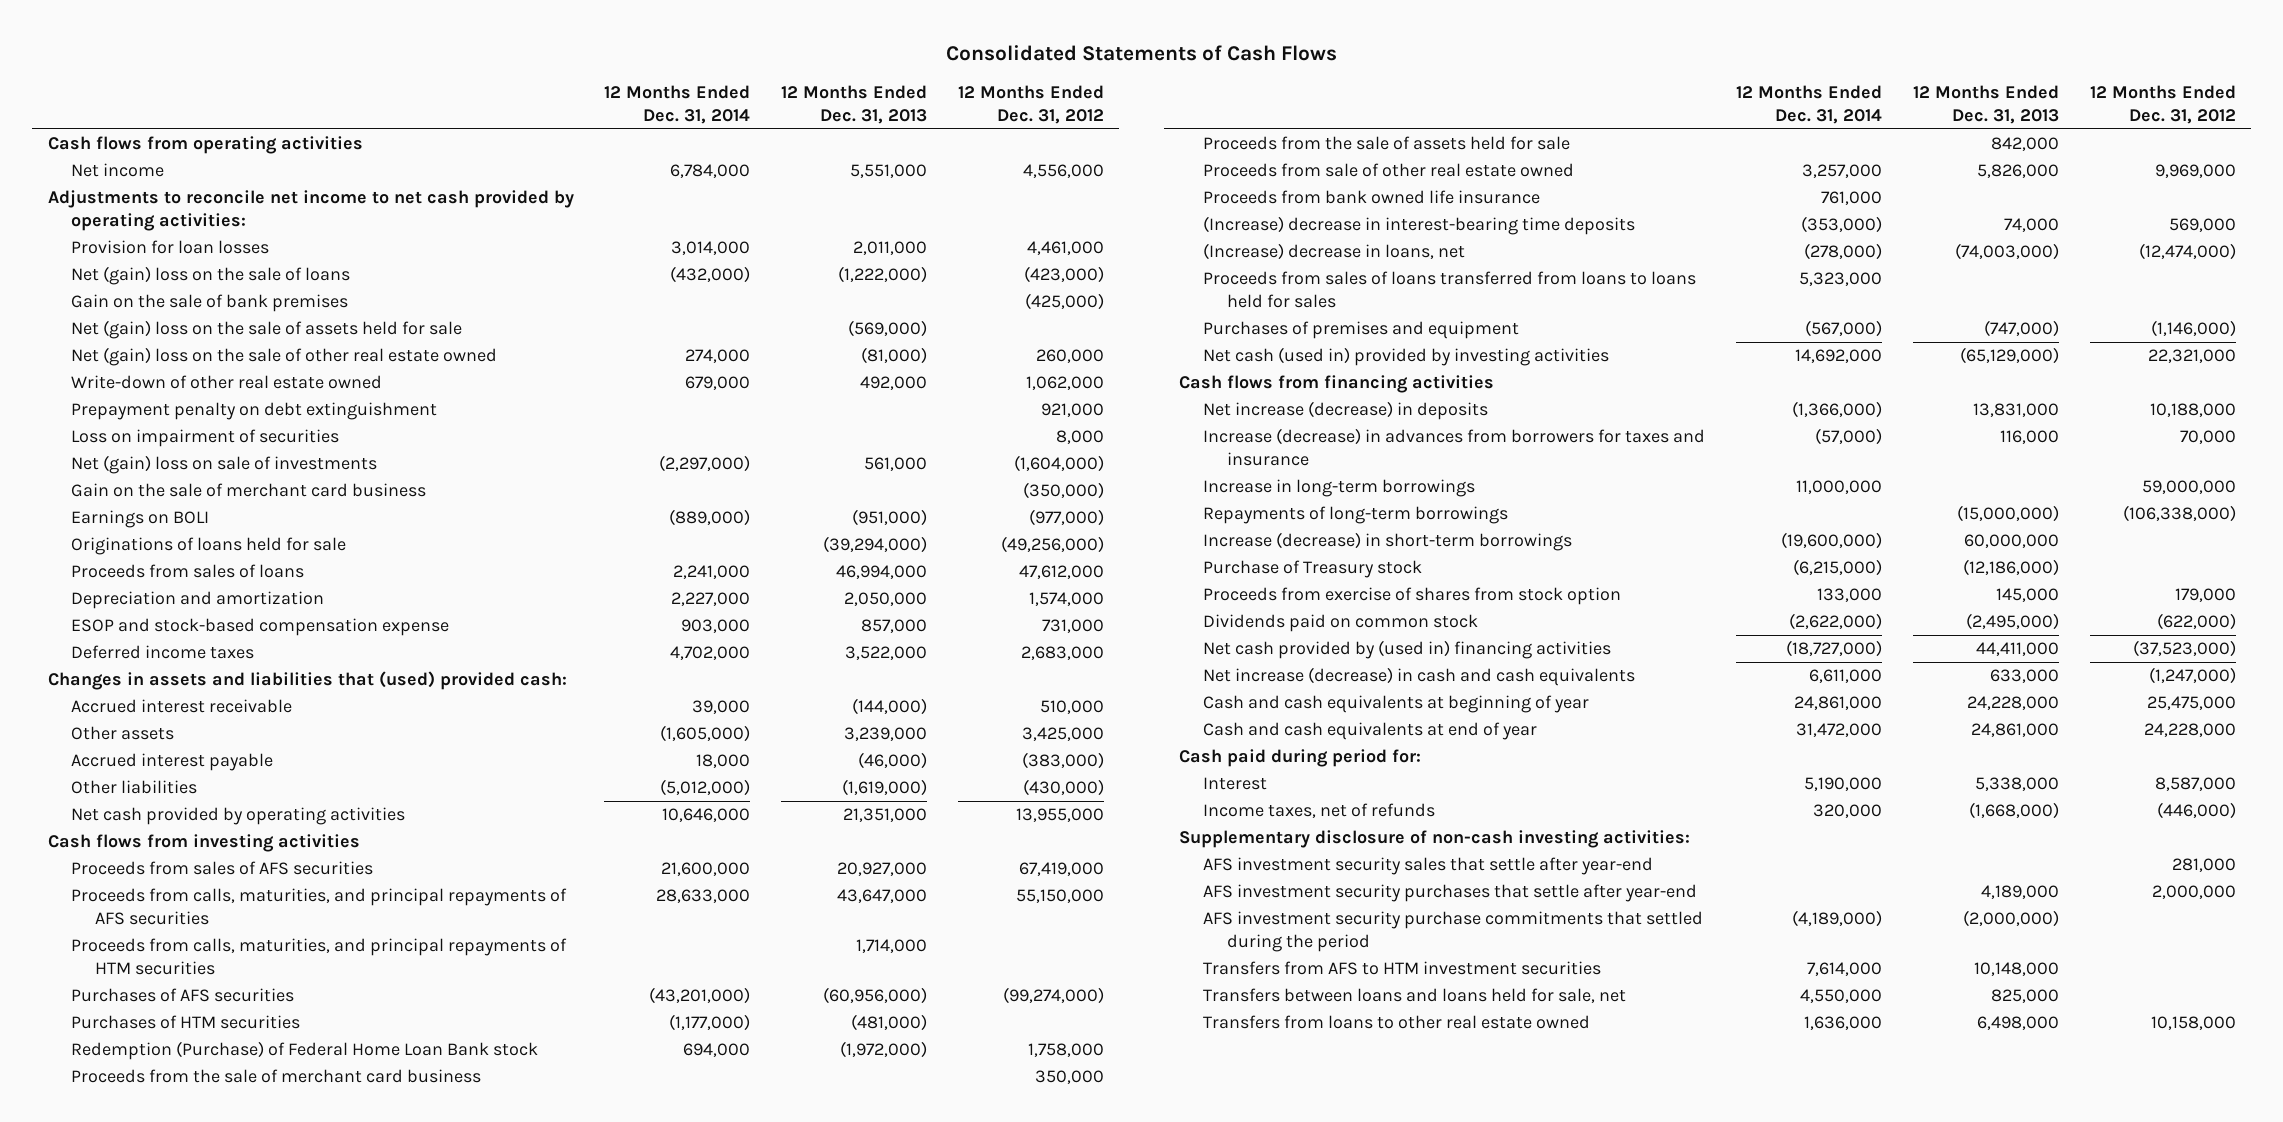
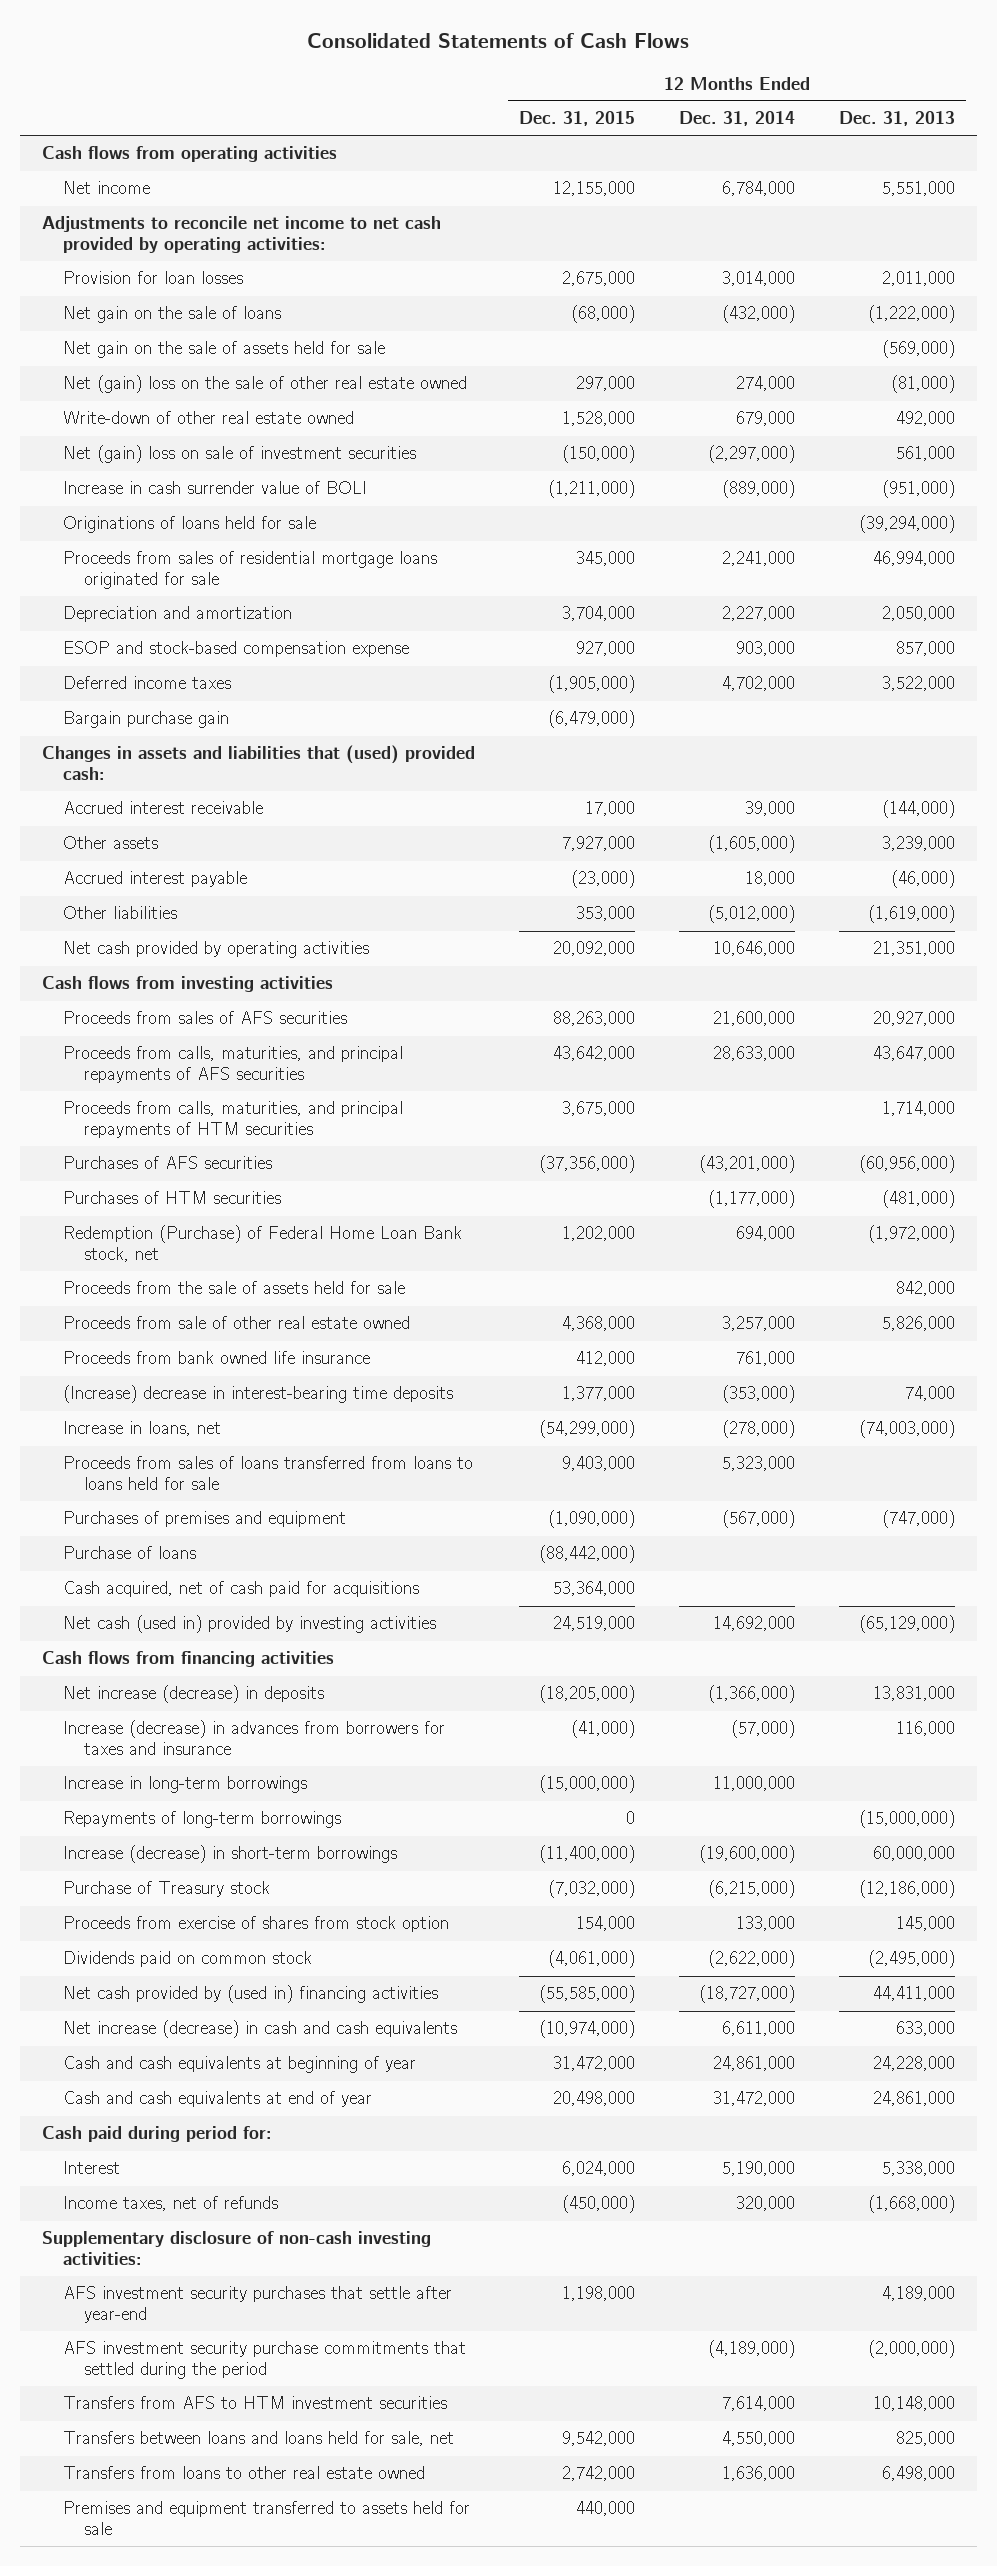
[957,84,1104,124] 12 Months Ended Dec. 31, 2012 -> none
none -> [518,111,635,127] Dec. 31, 2015
[71,294,349,313] Gain on the sale of bank premises -> none
[71,266,351,286] Net (gain) loss on the sale of loans -> [63,306,282,324] Net gain on the sale of loans
[71,320,463,340] Net (gain) loss on the sale of assets held for sale -> [63,341,386,359] Net gain on the sale of assets held for sale
[71,402,438,421] Prepayment penalty on debt extinguishment -> none
[71,429,340,448] Loss on impairment of securities -> none
[71,483,427,498] Gain on the sale of merchant card business -> none
[71,455,378,475] Net (gain) loss on sale of investments -> [63,445,417,464] Net (gain) loss on sale of investment securities
[71,510,210,529] Earnings on BOLI -> [63,481,368,495] Increase in cash surrender value of BOLI
[71,564,305,579] Proceeds from sales of loans -> [63,551,438,590] Proceeds from sales of residential mortgage loans originated for sale
none -> [63,711,230,729] Bargain purchase gain
[71,1069,482,1084] Proceeds from the sale of merchant card business -> none
[71,1041,539,1061] Redemption (Purchase) of Federal Home Loan Bank stock -> [63,1225,463,1263] Redemption (Purchase) of Federal Home Loan Bank stock, net
[1203,243,1466,261] (Increase) decrease in loans, net -> [63,1421,222,1437] Increase in loans, net
[1203,271,1697,309] Proceeds from sales of loans transferred from loans to loans held for sales -> [63,1456,474,1491] Proceeds from sales of loans transferred from loans to loans held for sale
none -> [63,1546,197,1560] Purchase of loans
none -> [63,1581,420,1598] Cash acquired, net of cash paid for acquisitions
[1203,857,1654,876] AFS investment security sales that settle after year-end -> none
none -> [63,2501,471,2536] Premises and equipment transferred to assets held for sale

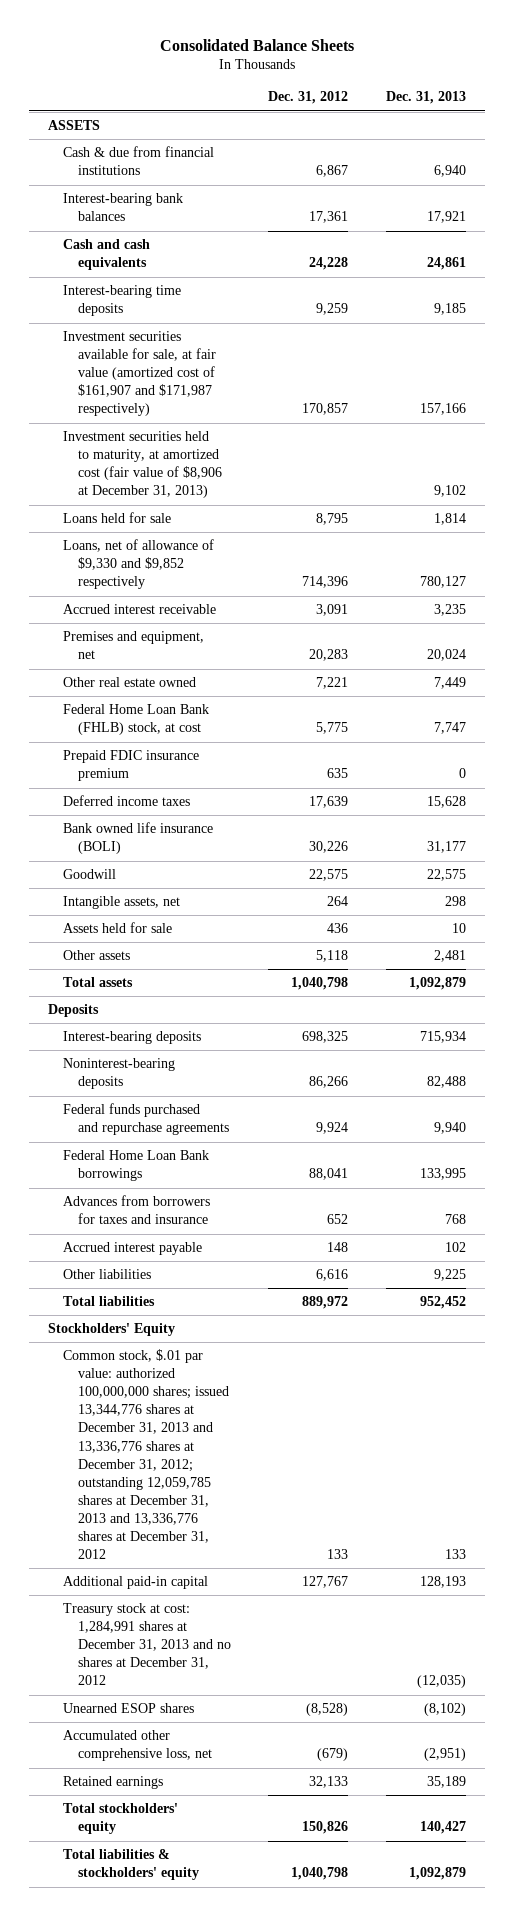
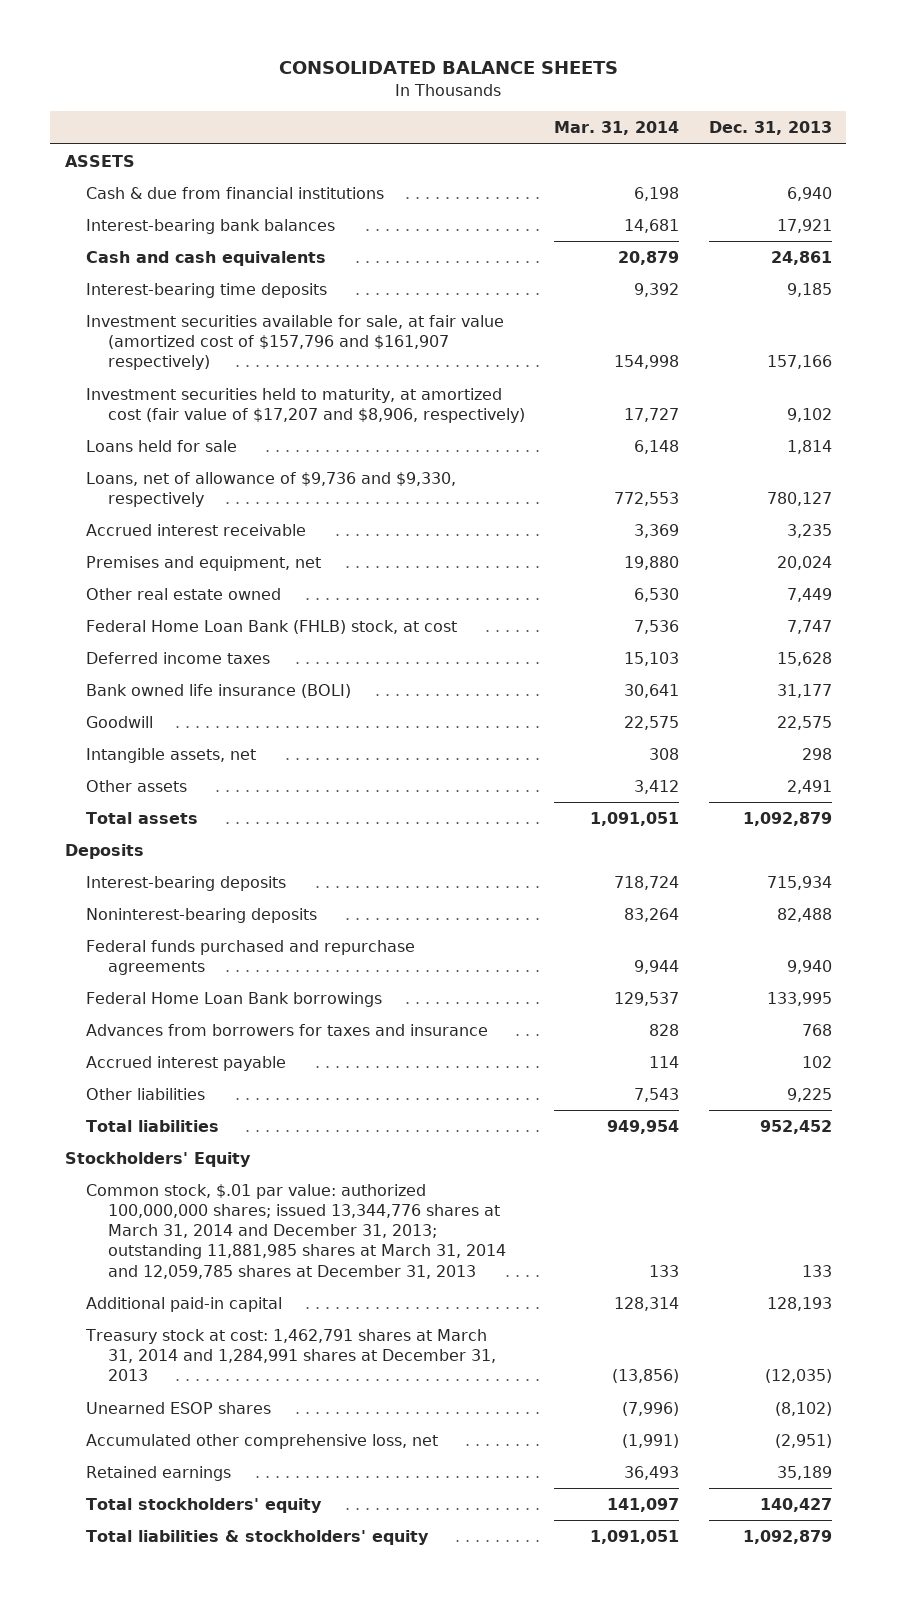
[159,38,354,51] Consolidated Balance Sheets -> [279,61,619,75] CONSOLIDATED BALANCE SHEETS
[268,91,349,105] Dec. 31, 2012 -> none
none -> [554,121,680,136] Mar. 31, 2014
[62,331,216,417] Investment securities available for sale, at fair value (amortized cost of $161,907 and $171,987 respectively) -> [86,314,505,371] Investment securities available for sale, at fair value (amortized cost of $157,796 and $161,907 respectively)
[62,431,222,499] Investment securities held to maturity, at amortized cost (fair value of $8,906 at December 31, 2013) -> [86,387,525,424] Investment securities held to maturity, at amortized cost (fair value of $17,207 and $8,906, respectively)
[62,539,214,590] Loans, net of allowance of $9,330 and $9,852 respectively -> [86,471,457,508] Loans, net of allowance of $9,736 and $9,330, respectively
[62,750,199,782] Prepaid FDIC insurance premium -> none
[62,922,172,934] Assets held for sale -> none
[433,950,466,963] 2,481 -> [786,779,832,794] 2,491
[62,1349,229,1559] Common stock, $.01 par value: authorized 100,000,000 shares; issued 13,344,776 shares at December 31, 2013 and 13,336,776 shares at December 31, 2012; outstanding 12,059,785 shares at December 31, 2013 and 13,336,776 shares at December 31, 2012 -> [86,1183,506,1279] Common stock, $.01 par value: authorized 100,000,000 shares; issued 13,344,776 shares at March 31, 2014 and December 31, 2013; outstanding 11,881,985 shares at March 31, 2014 and 12,059,785 shares at December 31, 2013
[62,1603,231,1686] Treasury stock at cost: 1,284,991 shares at December 31, 2013 and no shares at December 31, 2012 -> [85,1328,496,1382] Treasury stock at cost: 1,462,791 shares at March 31, 2014 and 1,284,991 shares at December 31, 2013

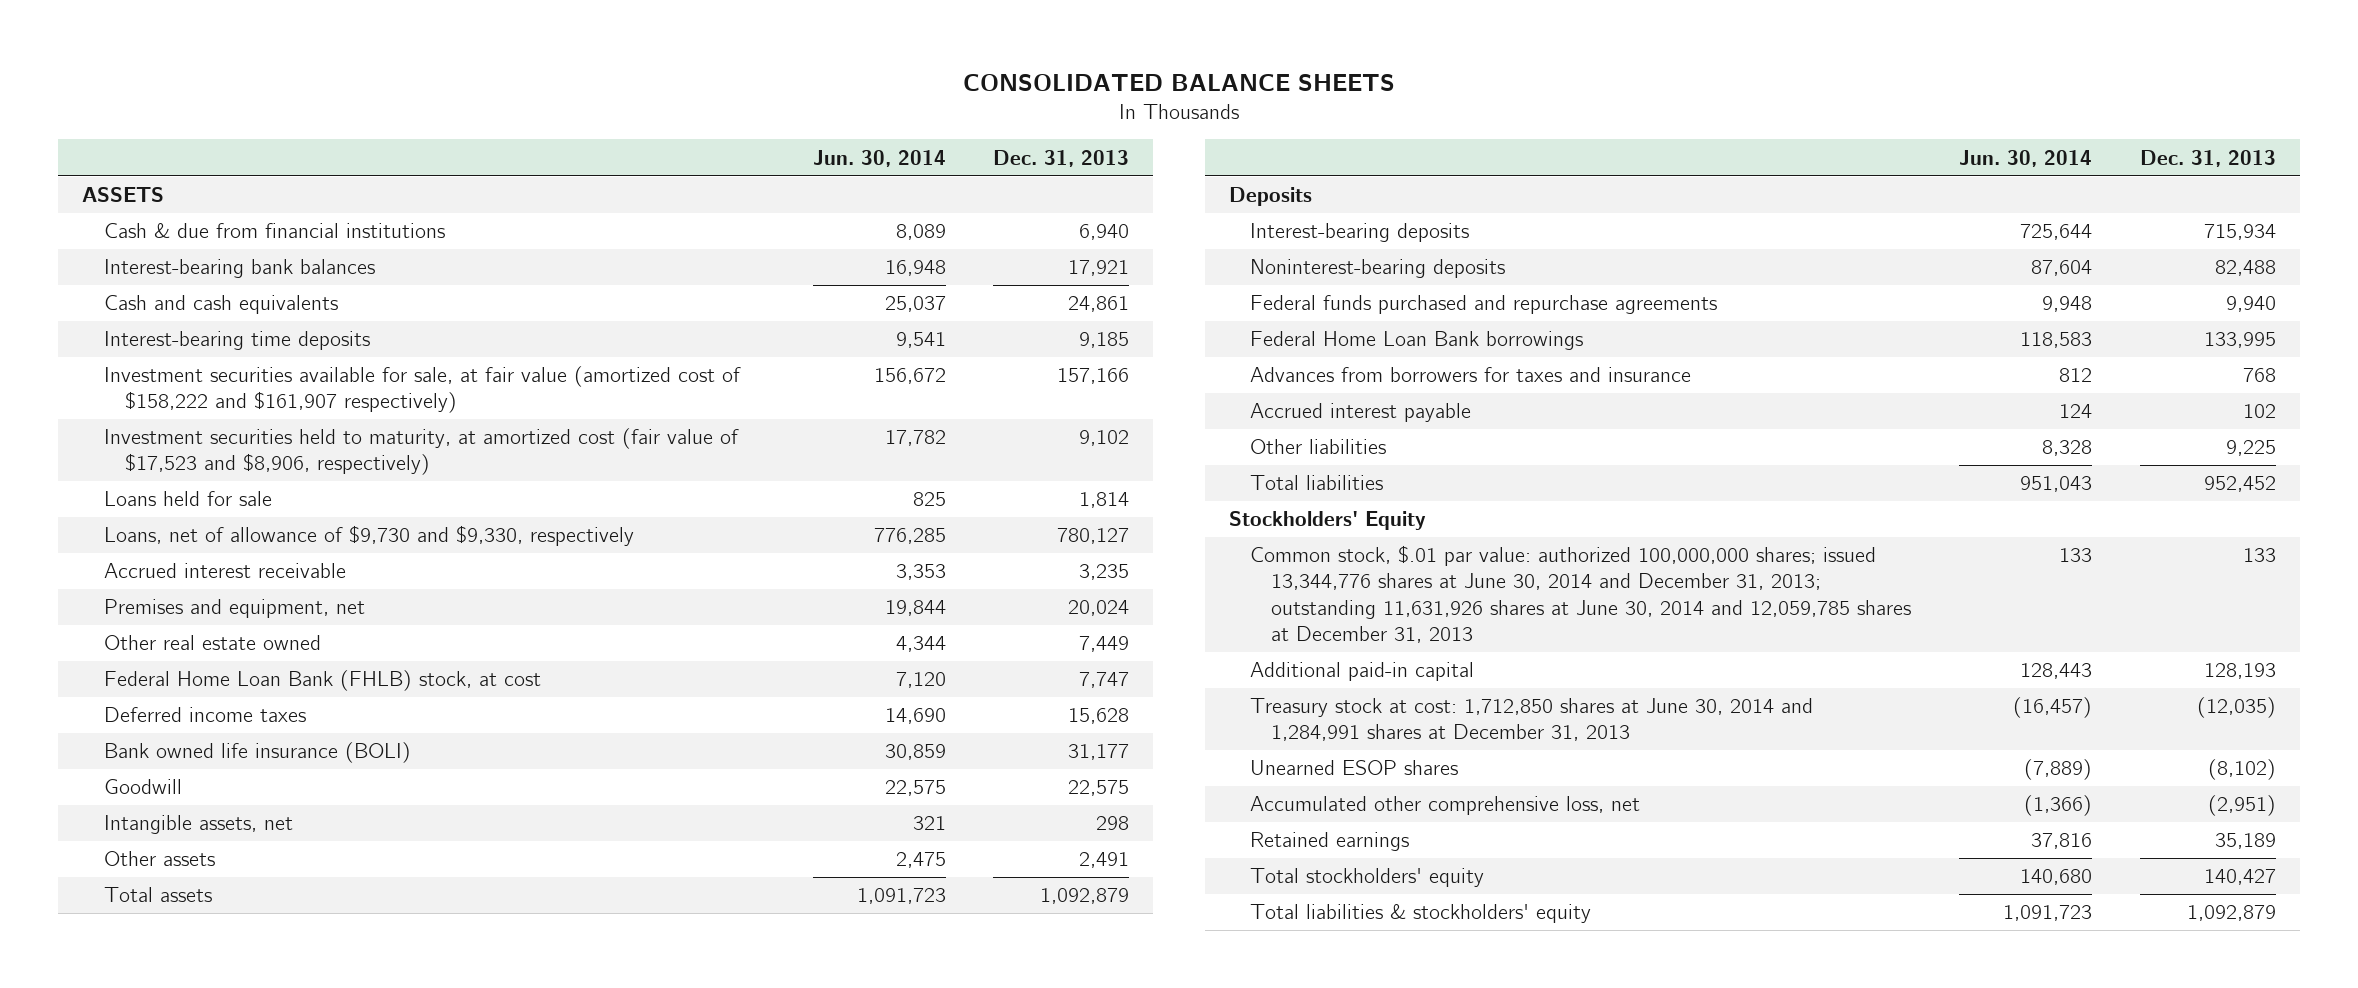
[554,121,680,136] Mar. 31, 2014 -> none
none -> [812,149,946,167] Jun. 30, 2014
[86,314,505,371] Investment securities available for sale, at fair value (amortized cost of $157,796 and $161,907 respectively) -> [103,366,741,414] Investment securities available for sale, at fair value (amortized cost of $158,222 and $161,907 respectively)
[86,387,525,424] Investment securities held to maturity, at amortized cost (fair value of $17,207 and $8,906, respectively) -> [103,428,739,476] Investment securities held to maturity, at amortized cost (fair value of $17,523 and $8,906, respectively)
[86,471,457,508] Loans, net of allowance of $9,736 and $9,330, respectively -> [103,525,634,547] Loans, net of allowance of $9,730 and $9,330, respectively
[86,1183,506,1279] Common stock, $.01 par value: authorized 100,000,000 shares; issued 13,344,776 shares at March 31, 2014 and December 31, 2013; outstanding 11,881,985 shares at March 31, 2014 and 12,059,785 shares at December 31, 2013 -> [1250,545,1912,643] Common stock, $.01 par value: authorized 100,000,000 shares; issued 13,344,776 shares at June 30, 2014 and December 31, 2013; outstanding 11,631,926 shares at June 30, 2014 and 12,059,785 shares at December 31, 2013
[85,1328,496,1382] Treasury stock at cost: 1,462,791 shares at March 31, 2014 and 1,284,991 shares at December 31, 2013 -> [1250,698,1814,742] Treasury stock at cost: 1,712,850 shares at June 30, 2014 and 1,284,991 shares at December 31, 2013

